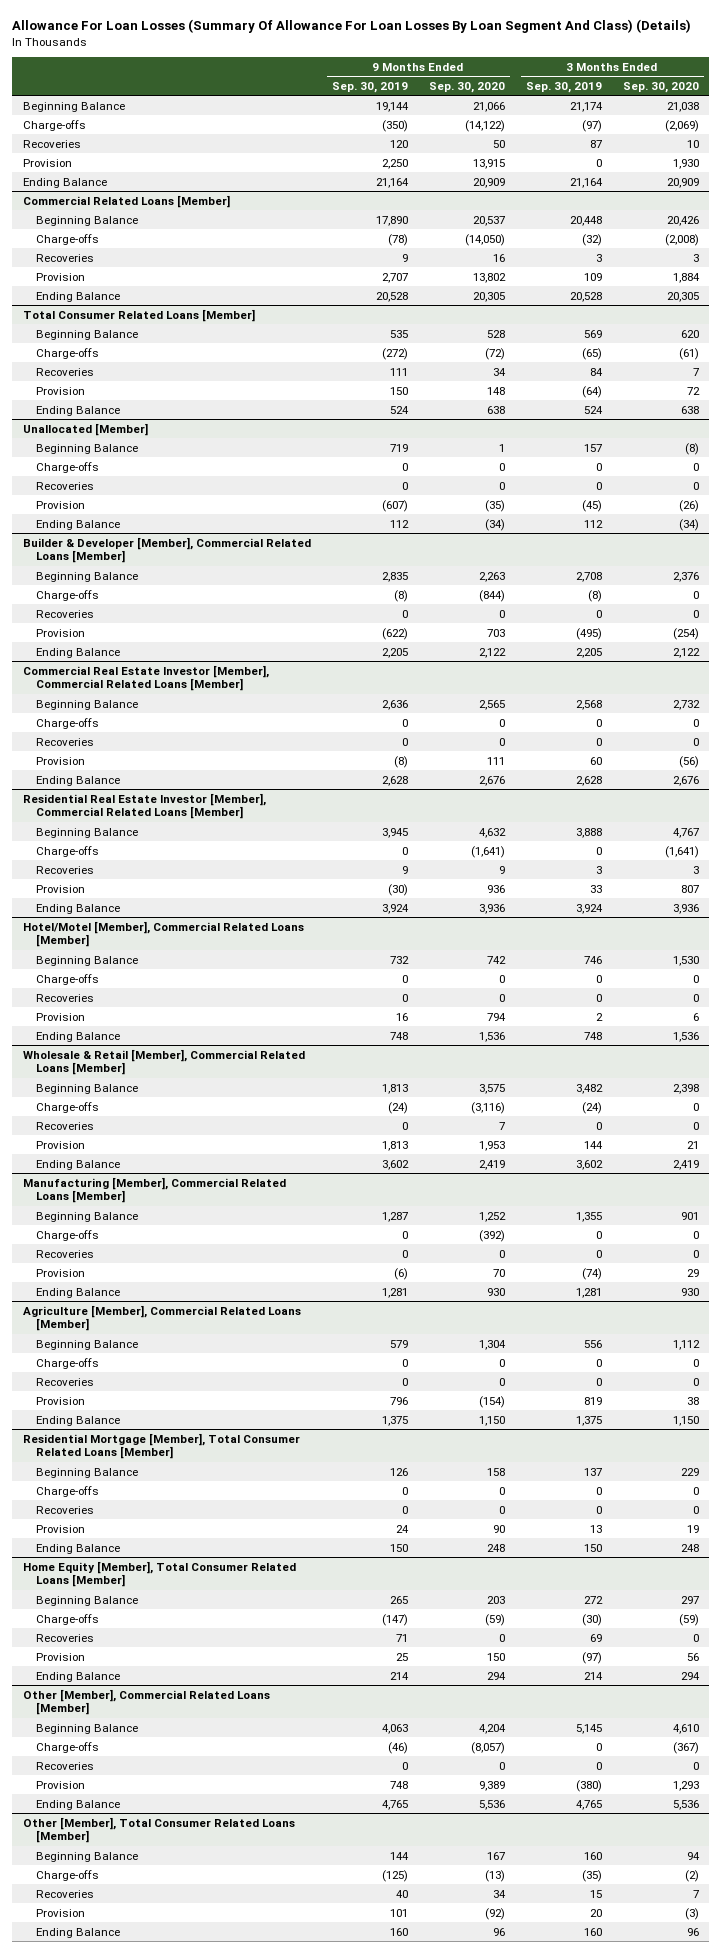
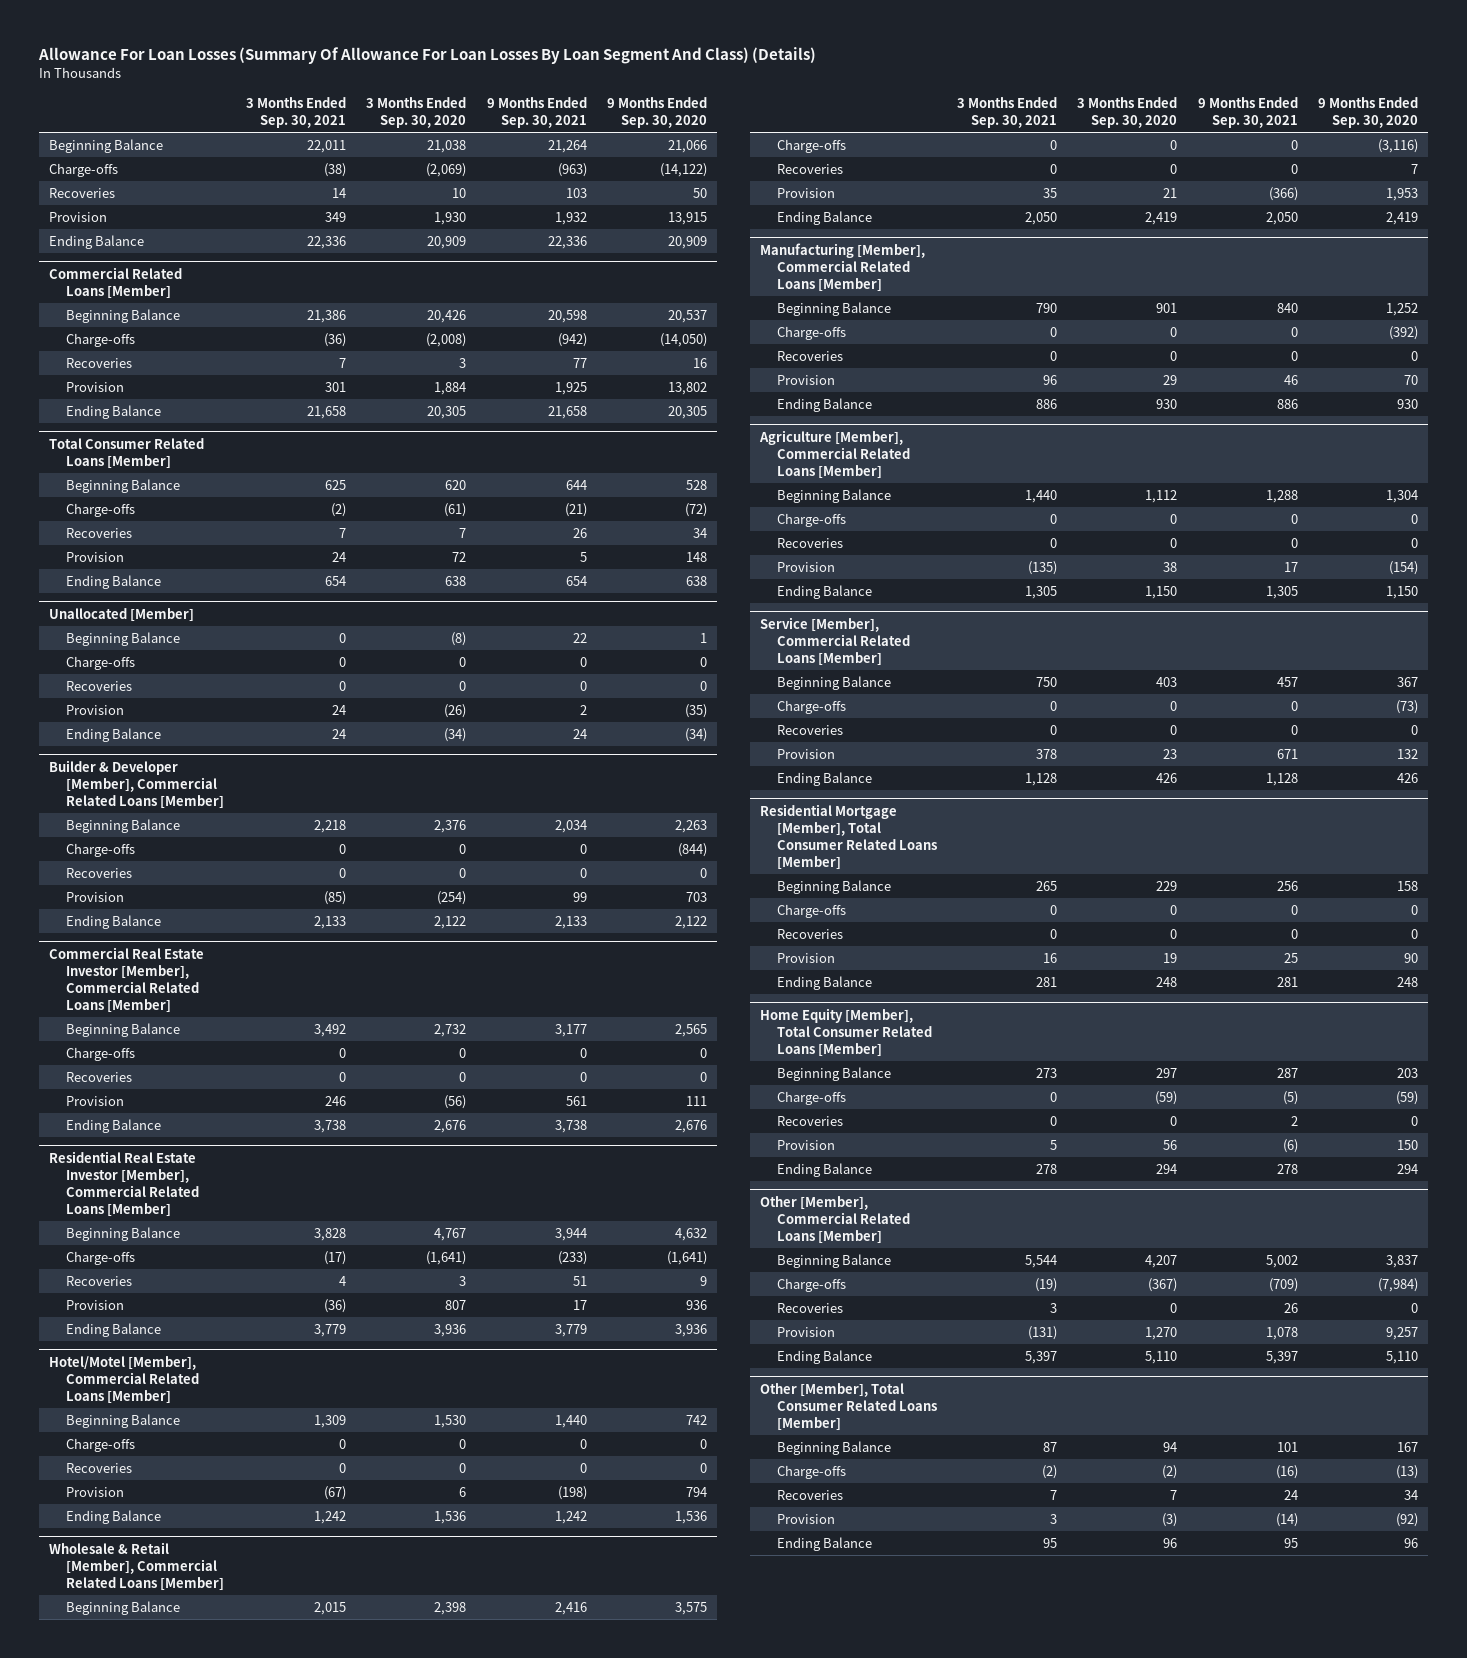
[331,81,408,93] Sep. 30, 2019 -> none
[525,81,602,93] Sep. 30, 2019 -> none
none -> [246,96,347,128] 3 Months Ended Sep. 30, 2021
none -> [486,96,587,128] 9 Months Ended Sep. 30, 2021
none -> [760,616,910,666] Service [Member], Commercial Related Loans [Member]
none -> [776,676,891,691] Beginning Balance
none -> [776,700,846,715] Charge-offs
none -> [776,725,843,736] Recoveries
none -> [776,749,835,760] Provision
none -> [776,772,872,787] Ending Balance
[478,1723,506,1734] 4,204 -> [1385,1255,1418,1269] 3,837
[672,1723,699,1734] 4,610 -> [1145,1255,1178,1269] 4,207
[470,1741,505,1754] (8,057) -> [1377,1278,1418,1293] (7,984)
[478,1780,505,1791] 9,389 -> [1385,1327,1418,1341] 9,257
[672,1780,699,1791] 1,293 -> [1145,1327,1178,1341] 1,270
[478,1799,505,1810] 5,536 -> [1385,1351,1418,1365] 5,110
[672,1799,699,1810] 5,536 -> [1145,1351,1178,1365] 5,110

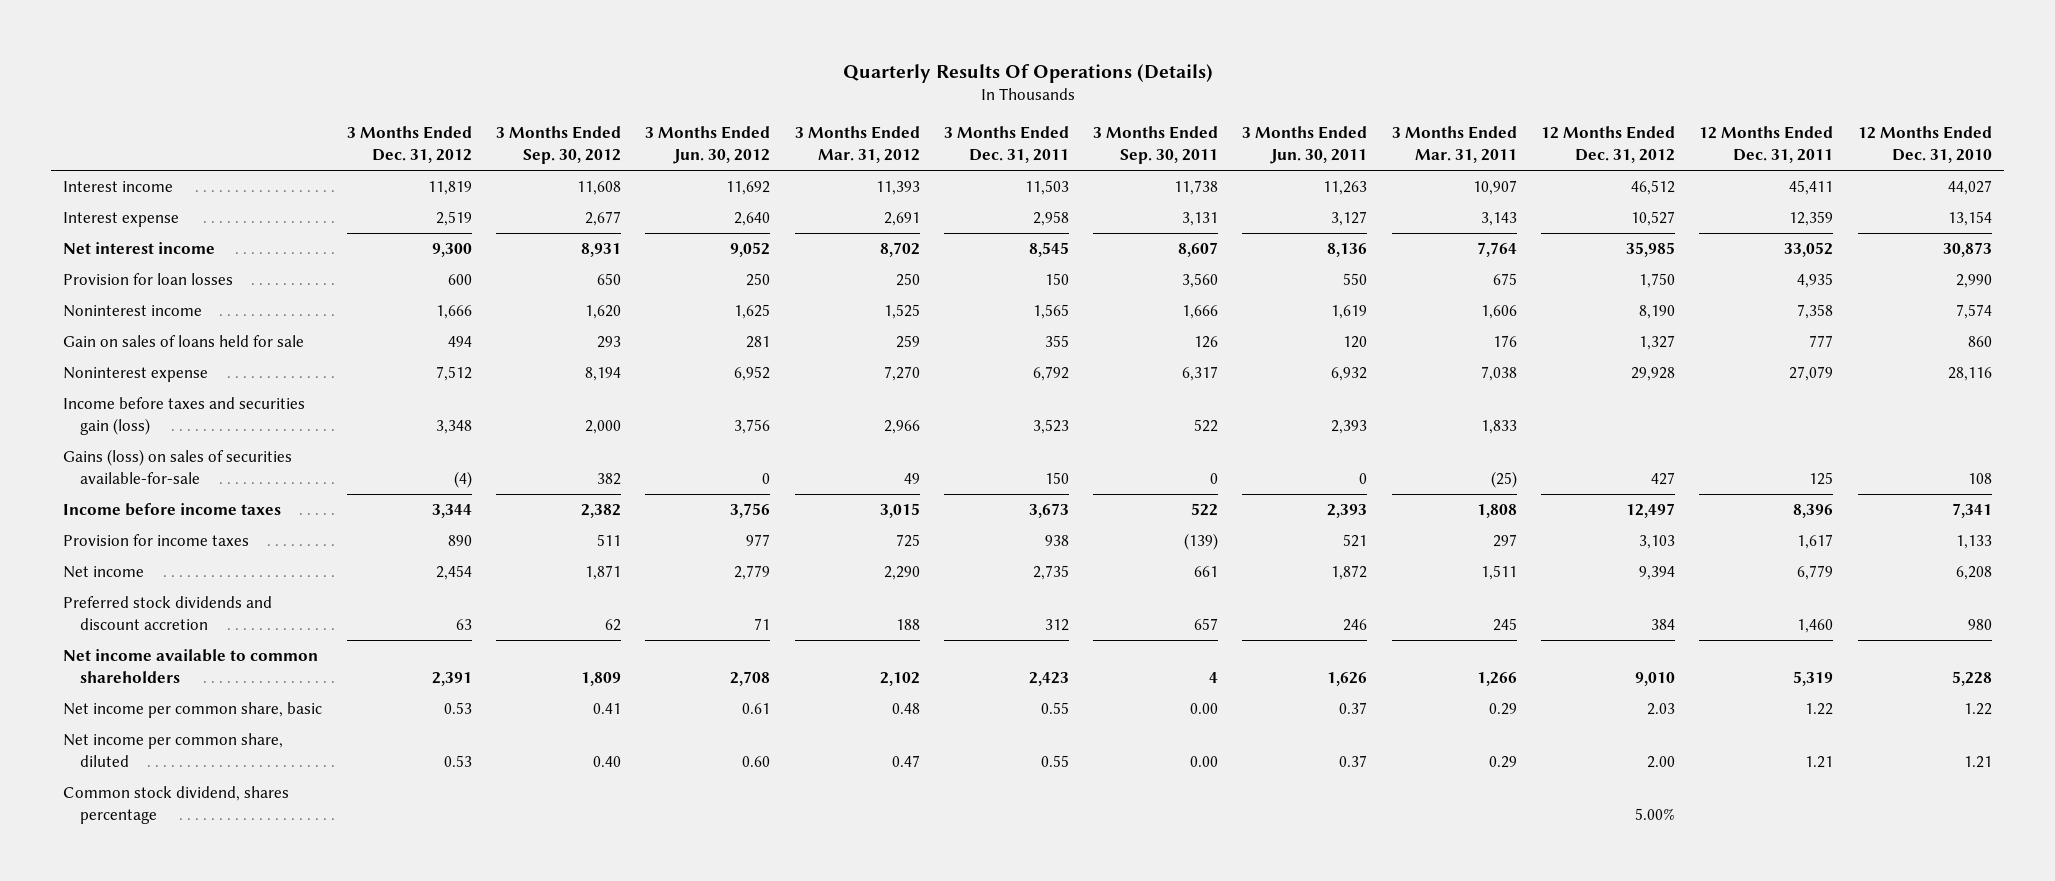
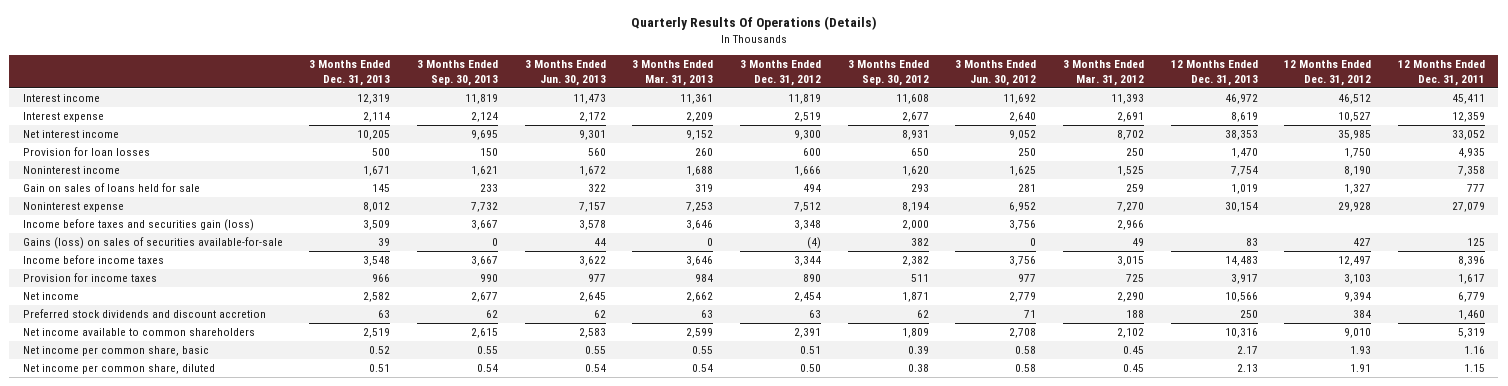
[943,126,1069,164] 3 Months Ended Dec. 31, 2011 -> none
[1093,126,1219,165] 3 Months Ended Sep. 30, 2011 -> none
[1242,126,1368,165] 3 Months Ended Jun. 30, 2011 -> none
[1391,126,1517,164] 3 Months Ended Mar. 31, 2011 -> none
[1857,126,1992,164] 12 Months Ended Dec. 31, 2010 -> none
none -> [309,60,391,86] 3 Months Ended Dec. 31, 2013
none -> [417,60,499,86] 3 Months Ended Sep. 30, 2013
none -> [524,60,606,86] 3 Months Ended Jun. 30, 2013
none -> [632,60,714,86] 3 Months Ended Mar. 31, 2013
none -> [1170,60,1258,86] 12 Months Ended Dec. 31, 2013
[63,785,290,824] Common stock dividend, shares percentage -> none
[443,701,472,714] 0.53 -> [799,346,821,355] 0.51
[592,702,621,714] 0.41 -> [907,346,929,355] 0.39
[742,702,771,714] 0.61 -> [1015,346,1037,355] 0.58
[891,702,920,714] 0.48 -> [1122,346,1144,355] 0.45
[1647,702,1676,715] 2.03 -> [1350,346,1372,355] 1.93
[1805,702,1834,715] 1.22 -> [1463,346,1485,355] 1.16
[443,754,472,767] 0.53 -> [799,364,821,373] 0.50
[592,755,621,767] 0.40 -> [907,364,929,373] 0.38
[742,755,771,767] 0.60 -> [1015,364,1037,373] 0.58
[891,754,920,767] 0.47 -> [1122,364,1144,373] 0.45
[1647,755,1676,768] 2.00 -> [1350,364,1372,373] 1.91
[1805,755,1834,768] 1.21 -> [1463,364,1485,373] 1.15

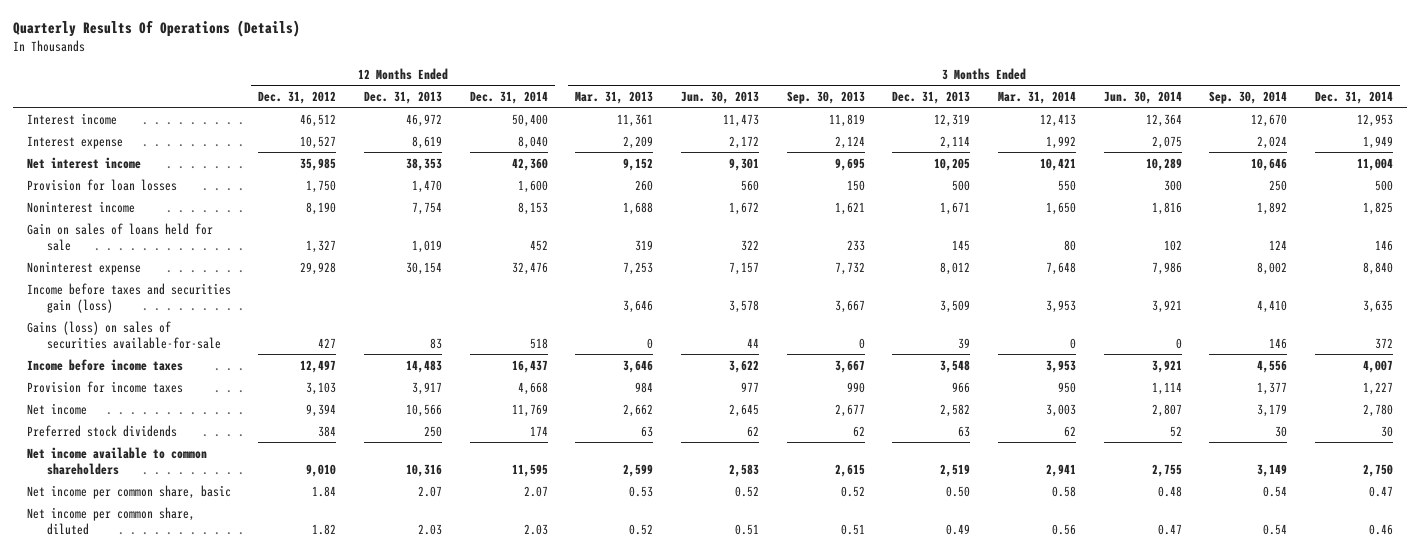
[739,60,821,86] 3 Months Ended Dec. 31, 2012 -> none
[847,60,929,86] 3 Months Ended Sep. 30, 2012 -> none
[955,60,1037,86] 3 Months Ended Jun. 30, 2012 -> none
[1062,60,1144,86] 3 Months Ended Mar. 31, 2012 -> none
[1397,60,1485,86] 12 Months Ended Dec. 31, 2011 -> none
none -> [469,90,548,104] Dec. 31, 2014
none -> [998,90,1077,104] Mar. 31, 2014
none -> [1103,90,1182,104] Jun. 30, 2014
none -> [1209,90,1288,104] Sep. 30, 2014
none -> [1315,90,1394,104] Dec. 31, 2014
[22,309,266,319] Preferred stock dividends and discount accretion -> [26,424,177,437] Preferred stock dividends
[369,346,391,355] 0.52 -> [946,485,971,497] 0.50
[477,346,499,355] 0.55 -> [840,485,865,497] 0.52
[584,346,606,355] 0.55 -> [734,485,759,497] 0.52
[692,346,714,355] 0.55 -> [629,485,654,497] 0.53
[1236,346,1258,355] 2.17 -> [417,485,442,497] 2.07
[1350,346,1372,355] 1.93 -> [312,485,337,497] 1.84
[369,364,391,373] 0.51 -> [946,523,971,535] 0.49
[477,364,499,373] 0.54 -> [840,523,865,535] 0.51
[584,364,606,373] 0.54 -> [734,523,759,535] 0.51
[692,364,714,373] 0.54 -> [629,523,654,535] 0.52
[1236,364,1258,373] 2.13 -> [417,523,442,535] 2.03
[1350,364,1372,373] 1.91 -> [312,523,337,535] 1.82

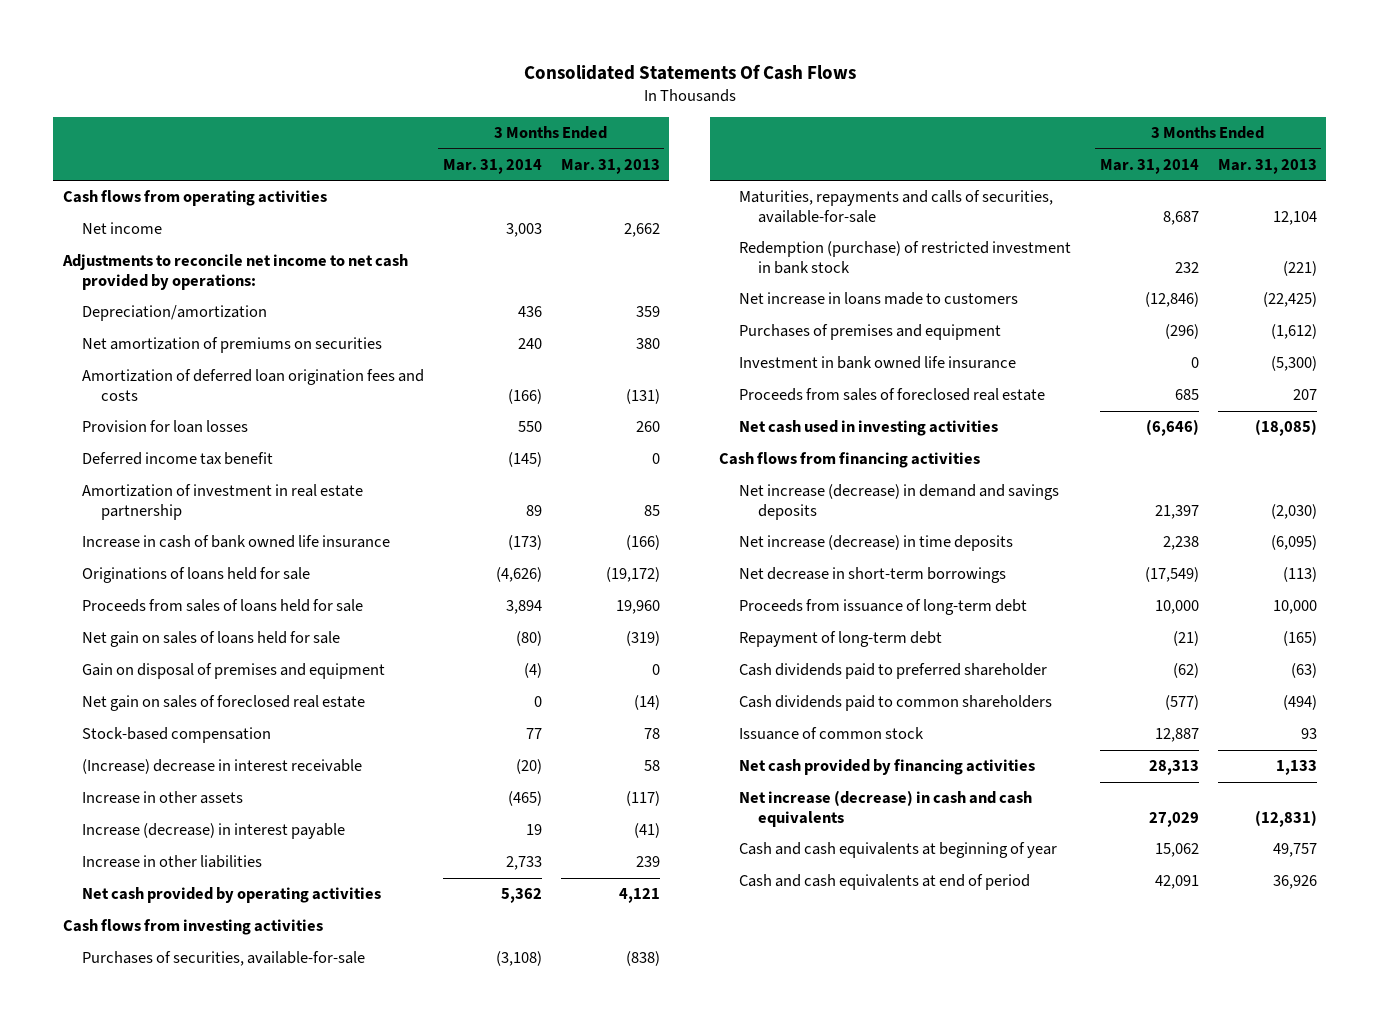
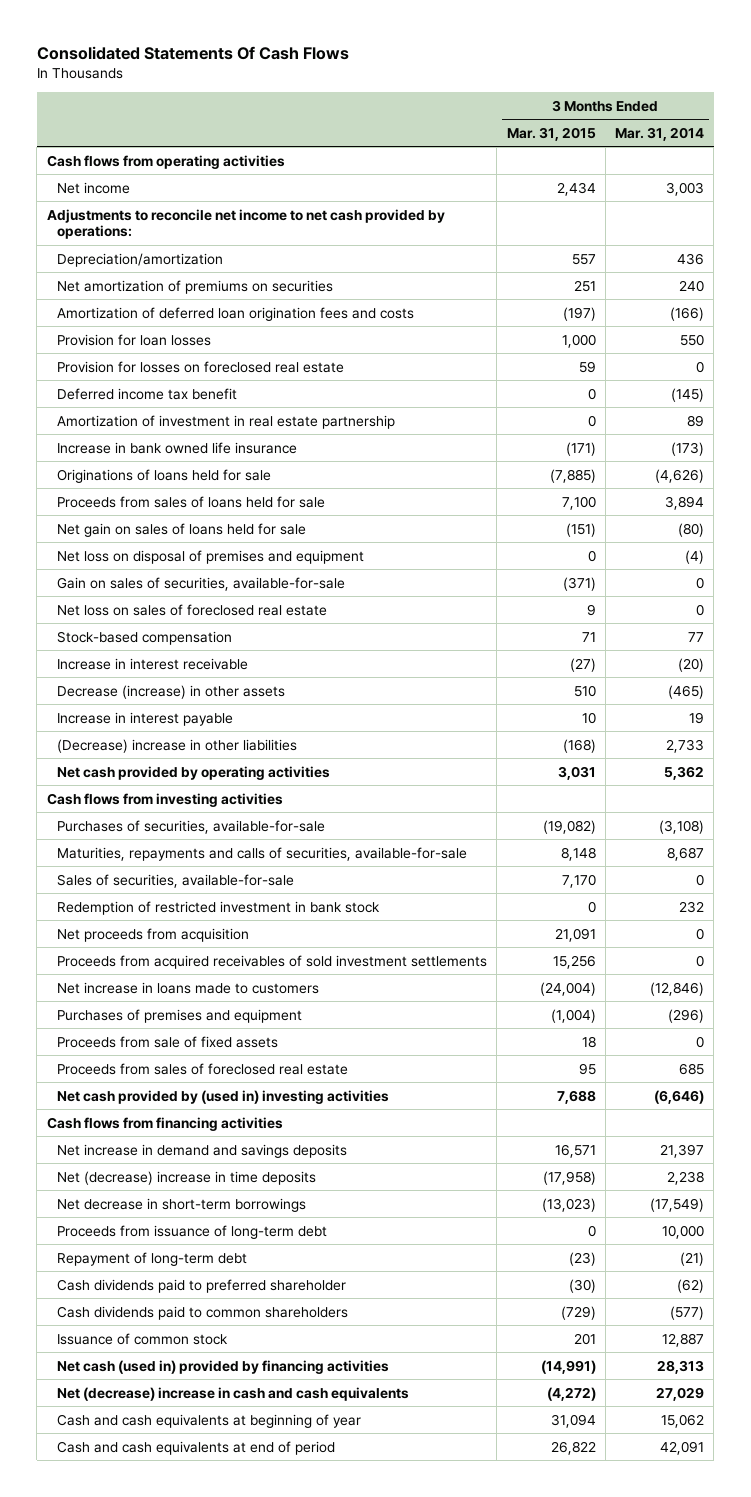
[560,158,660,174] Mar. 31, 2013 -> none
none -> [506,126,596,141] Mar. 31, 2015
none -> [57,360,345,373] Provision for losses on foreclosed real estate
[81,535,390,549] Increase in cash of bank owned life insurance -> [57,441,298,454] Increase in bank owned life insurance
[81,663,385,680] Gain on disposal of premises and equipment -> [57,549,365,564] Net loss on disposal of premises and equipment
none -> [57,576,346,591] Gain on sales of securities, available-for-sale
[81,695,365,712] Net gain on sales of foreclosed real estate -> [57,603,328,616] Net loss on sales of foreclosed real estate
[81,759,362,775] (Increase) decrease in interest receivable -> [57,657,249,670] Increase in interest receivable
[81,791,243,805] Increase in other assets -> [57,684,286,699] Decrease (increase) in other assets
[81,823,345,840] Increase (decrease) in interest payable -> [57,711,234,726] Increase in interest payable
[81,855,262,869] Increase in other liabilities -> [57,738,298,753] (Decrease) increase in other liabilities
none -> [57,873,295,888] Sales of securities, available-for-sale
[738,241,1071,274] Redemption (purchase) of restricted investment in bank stock -> [57,900,381,915] Redemption of restricted investment in bank stock
none -> [57,927,250,942] Net proceeds from acquisition
none -> [57,954,488,969] Proceeds from acquired receivables of sold investment settlements
[738,356,1016,370] Investment in bank owned life insurance -> none
none -> [57,1035,279,1048] Proceeds from sale of fixed assets
[738,420,998,437] Net cash used in investing activities -> [57,1089,390,1104] Net cash provided by (used in) investing activities
[738,484,1059,520] Net increase (decrease) in demand and savings deposits -> [57,1143,348,1158] Net increase in demand and savings deposits
[738,535,1013,552] Net increase (decrease) in time deposits -> [57,1170,317,1185] Net (decrease) increase in time deposits
[738,759,1035,776] Net cash provided by financing activities -> [57,1359,390,1374] Net cash (used in) provided by financing activities
[738,790,1032,827] Net increase (decrease) in cash and cash equivalents -> [57,1386,410,1401] Net (decrease) increase in cash and cash equivalents

